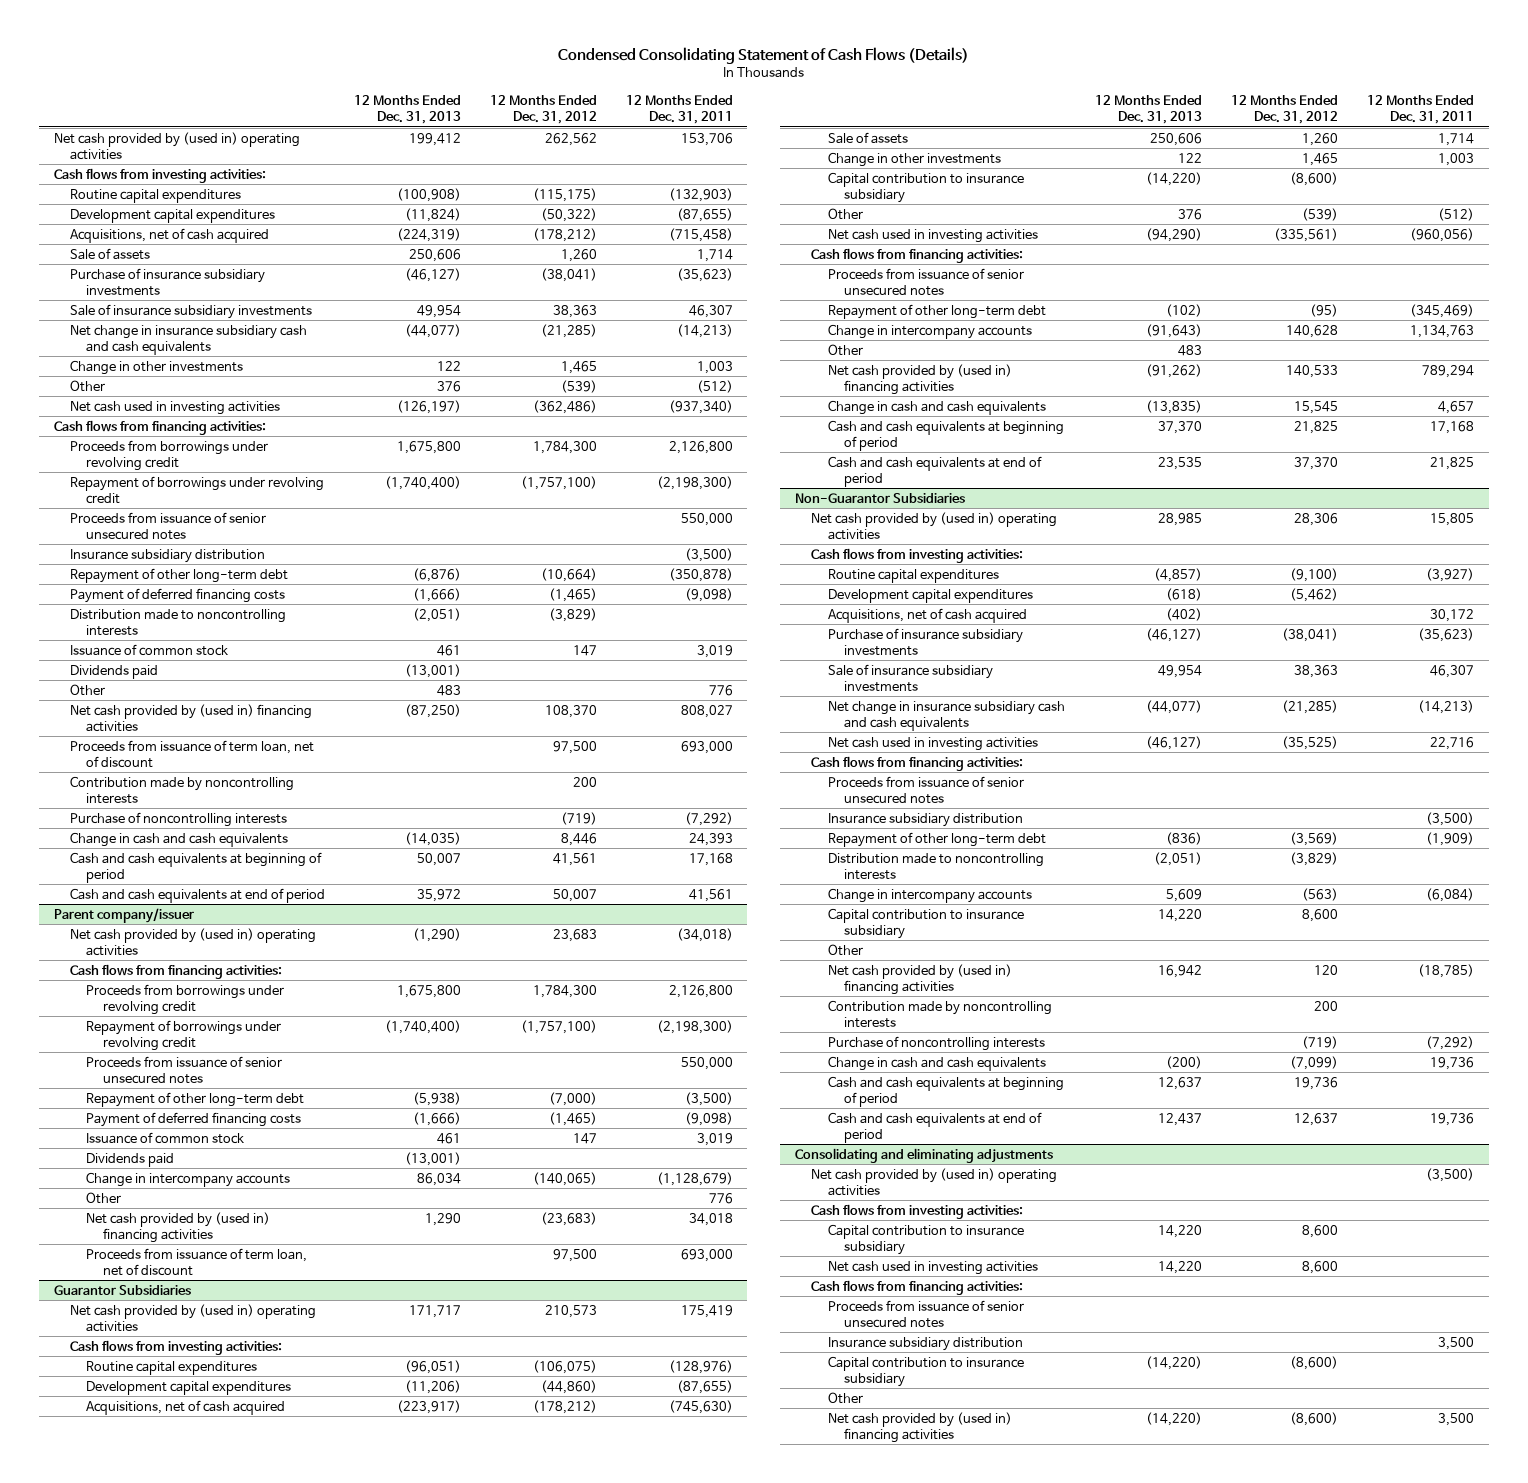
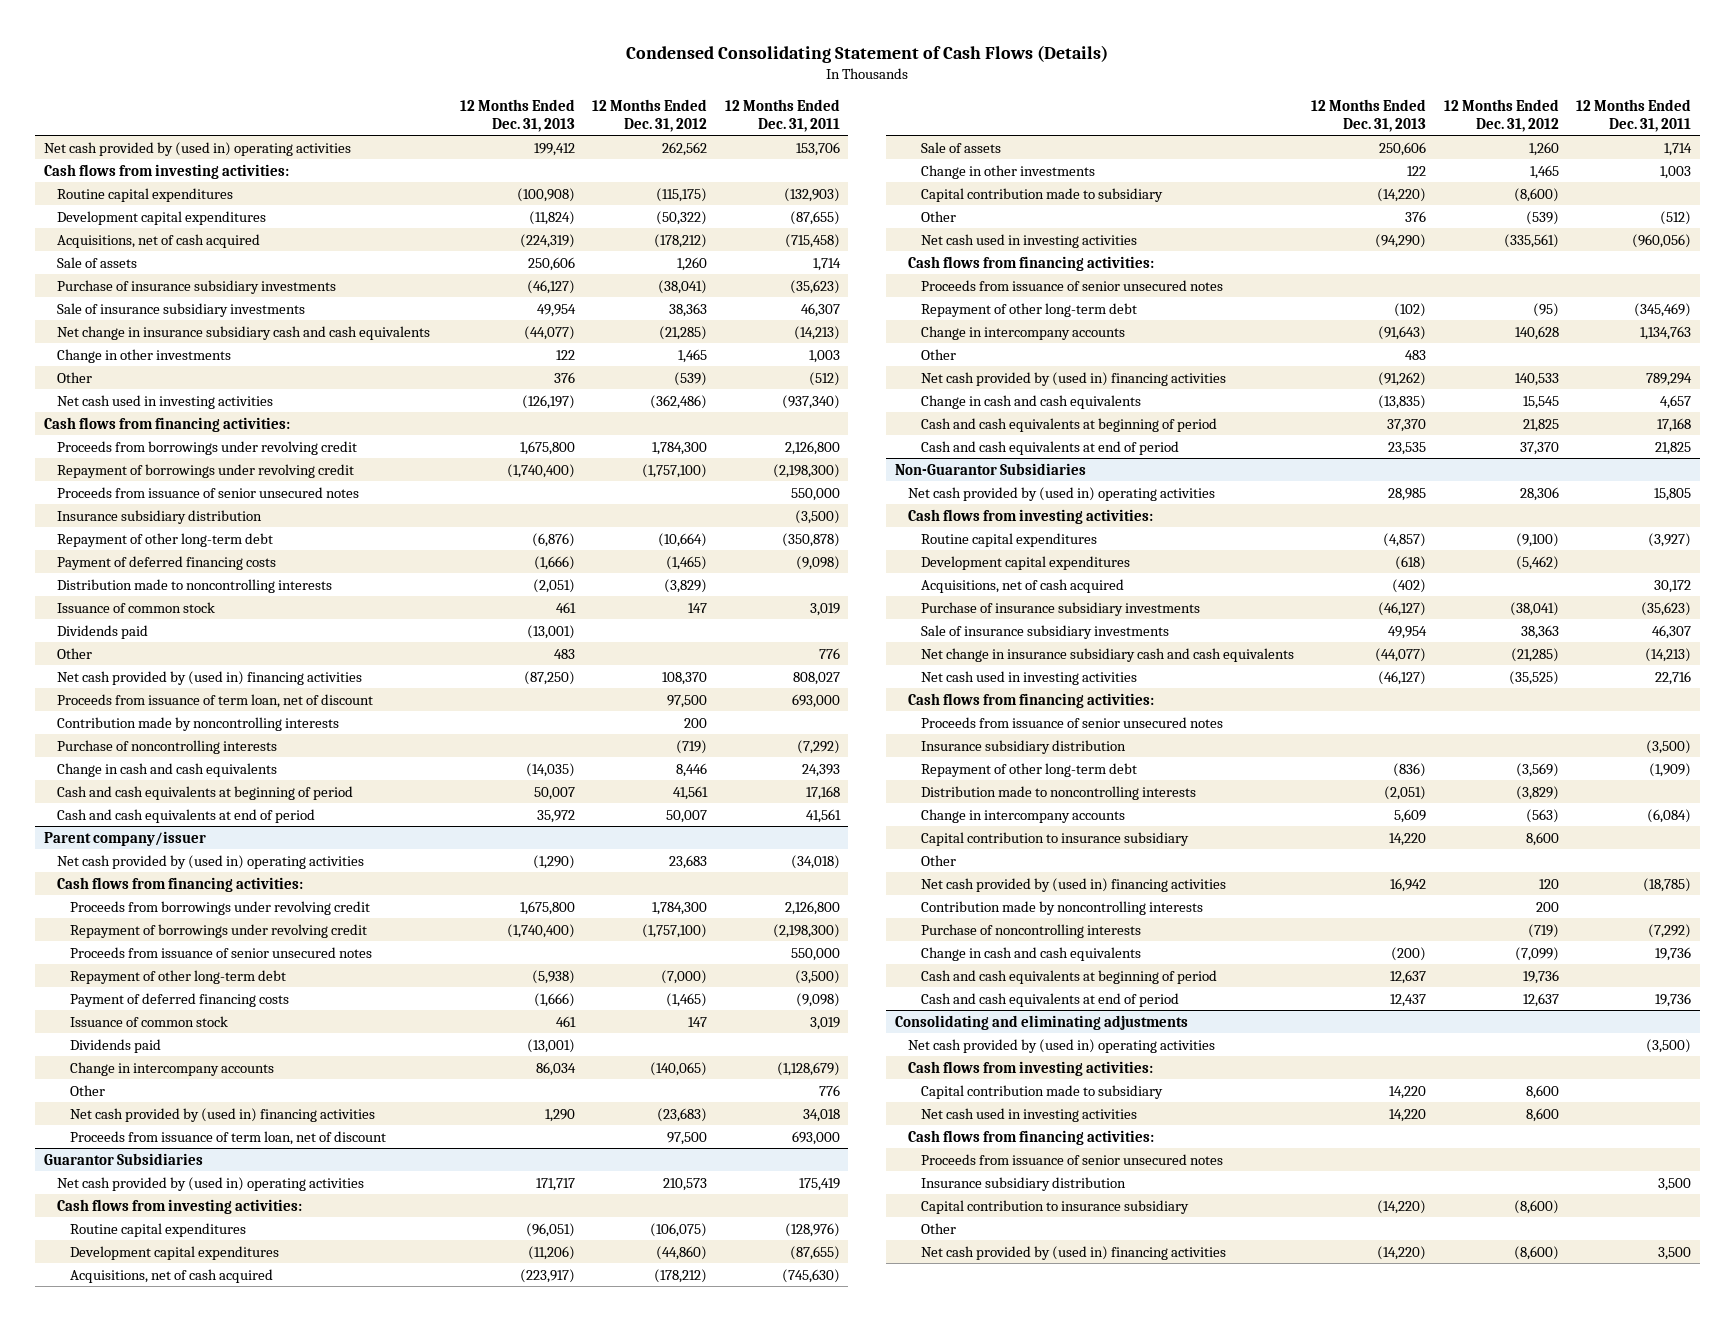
[827,171,1024,203] Capital contribution to insurance subsidiary -> [921,187,1164,202] Capital contribution made to subsidiary
[827,1223,1024,1255] Capital contribution to insurance subsidiary -> [921,1084,1164,1099] Capital contribution made to subsidiary

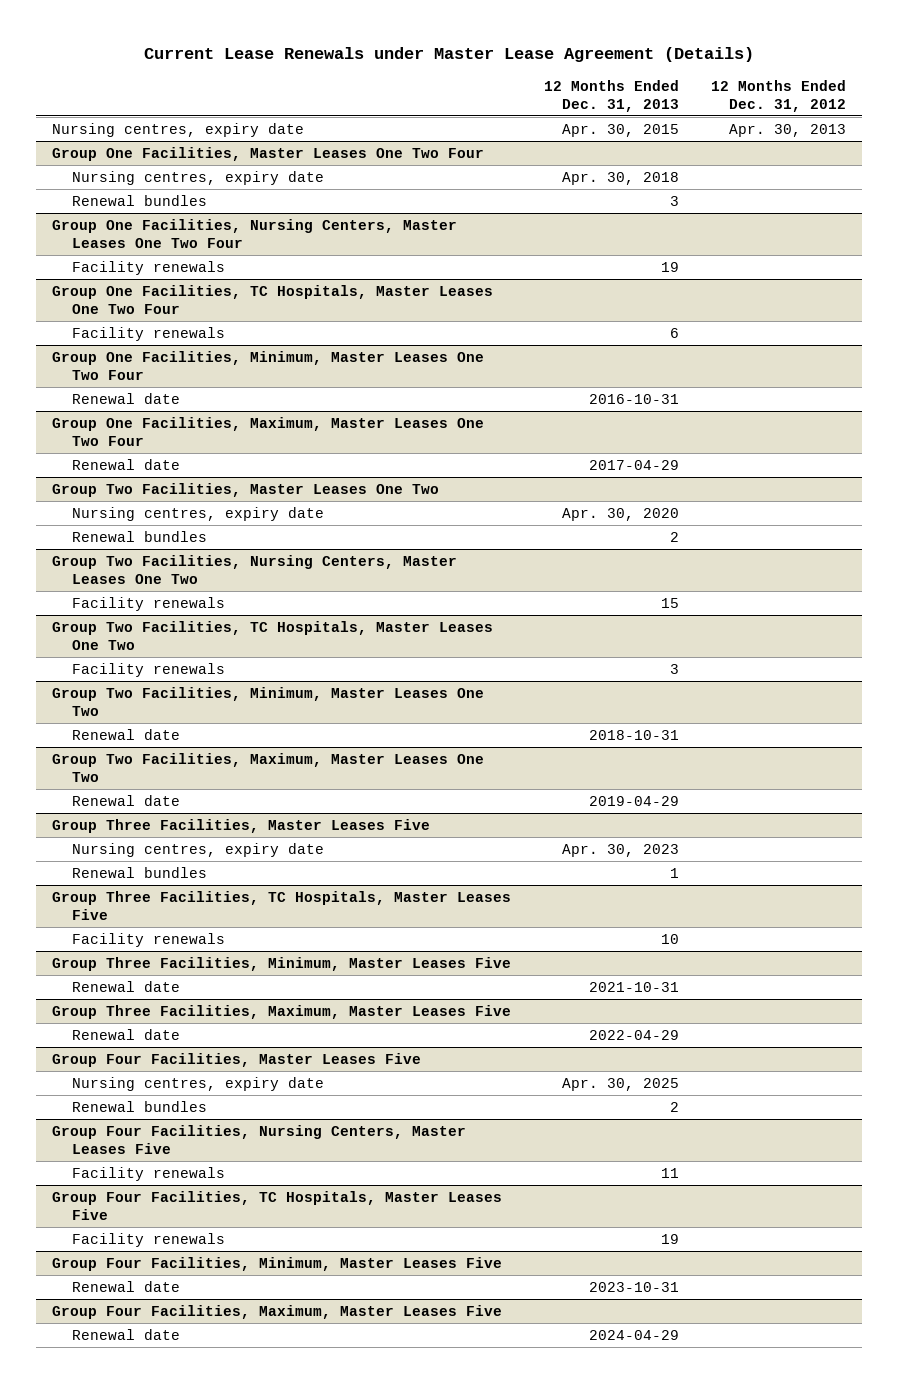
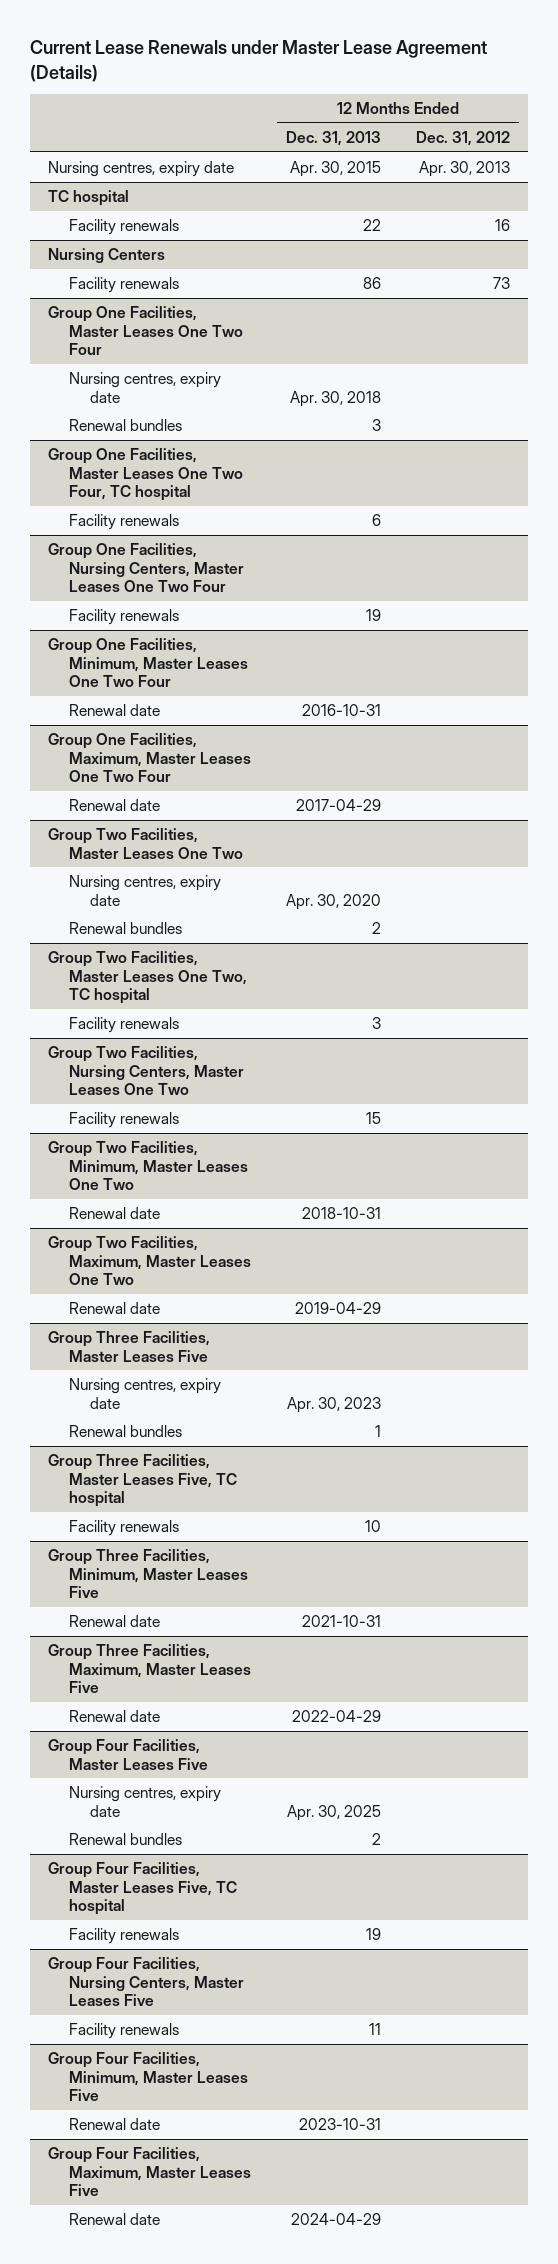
none -> [47,190,129,207] TC hospital
none -> [68,219,179,236] Facility renewals
none -> [47,248,165,264] Nursing Centers
none -> [68,277,179,294] Facility renewals
none -> [47,448,243,502] Group One Facilities, Master Leases One Two Four, TC hospital
none -> [68,514,179,531] Facility renewals
[52,284,494,314] Group One Facilities, TC Hospitals, Master Leases One Two Four -> none
[72,326,226,341] Facility renewals -> none
none -> [47,951,247,1005] Group Two Facilities, Master Leases One Two, TC hospital
none -> [68,1017,179,1034] Facility renewals
[52,620,494,650] Group Two Facilities, TC Hospitals, Master Leases One Two -> none
[72,662,226,677] Facility renewals -> none
[52,890,512,920] Group Three Facilities, TC Hospitals, Master Leases Five -> [47,1454,237,1508] Group Three Facilities, Master Leases Five, TC hospital
none -> [47,1862,237,1916] Group Four Facilities, Master Leases Five, TC hospital
none -> [68,1928,179,1945] Facility renewals
[52,1190,503,1220] Group Four Facilities, TC Hospitals, Master Leases Five -> none
[72,1232,226,1247] Facility renewals -> none

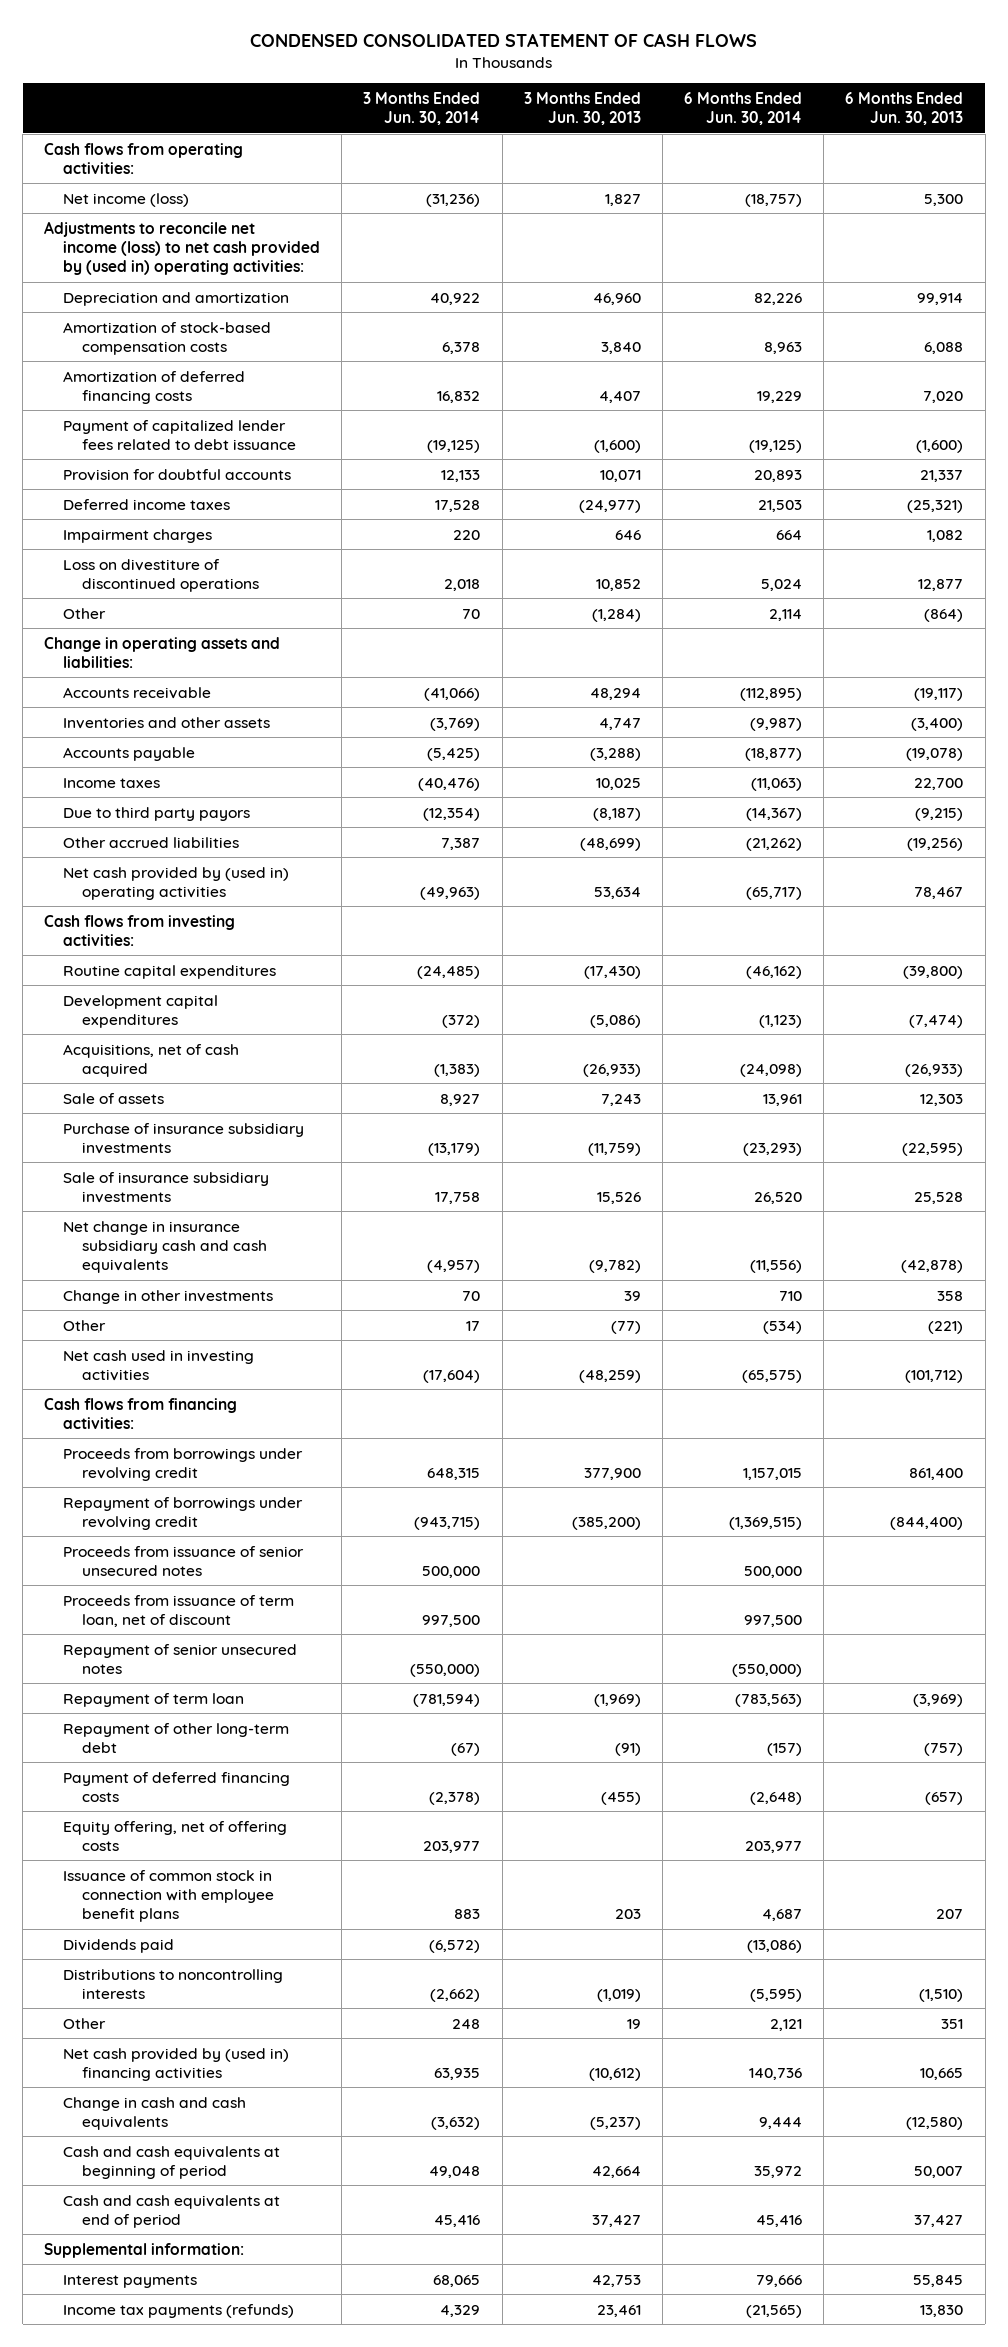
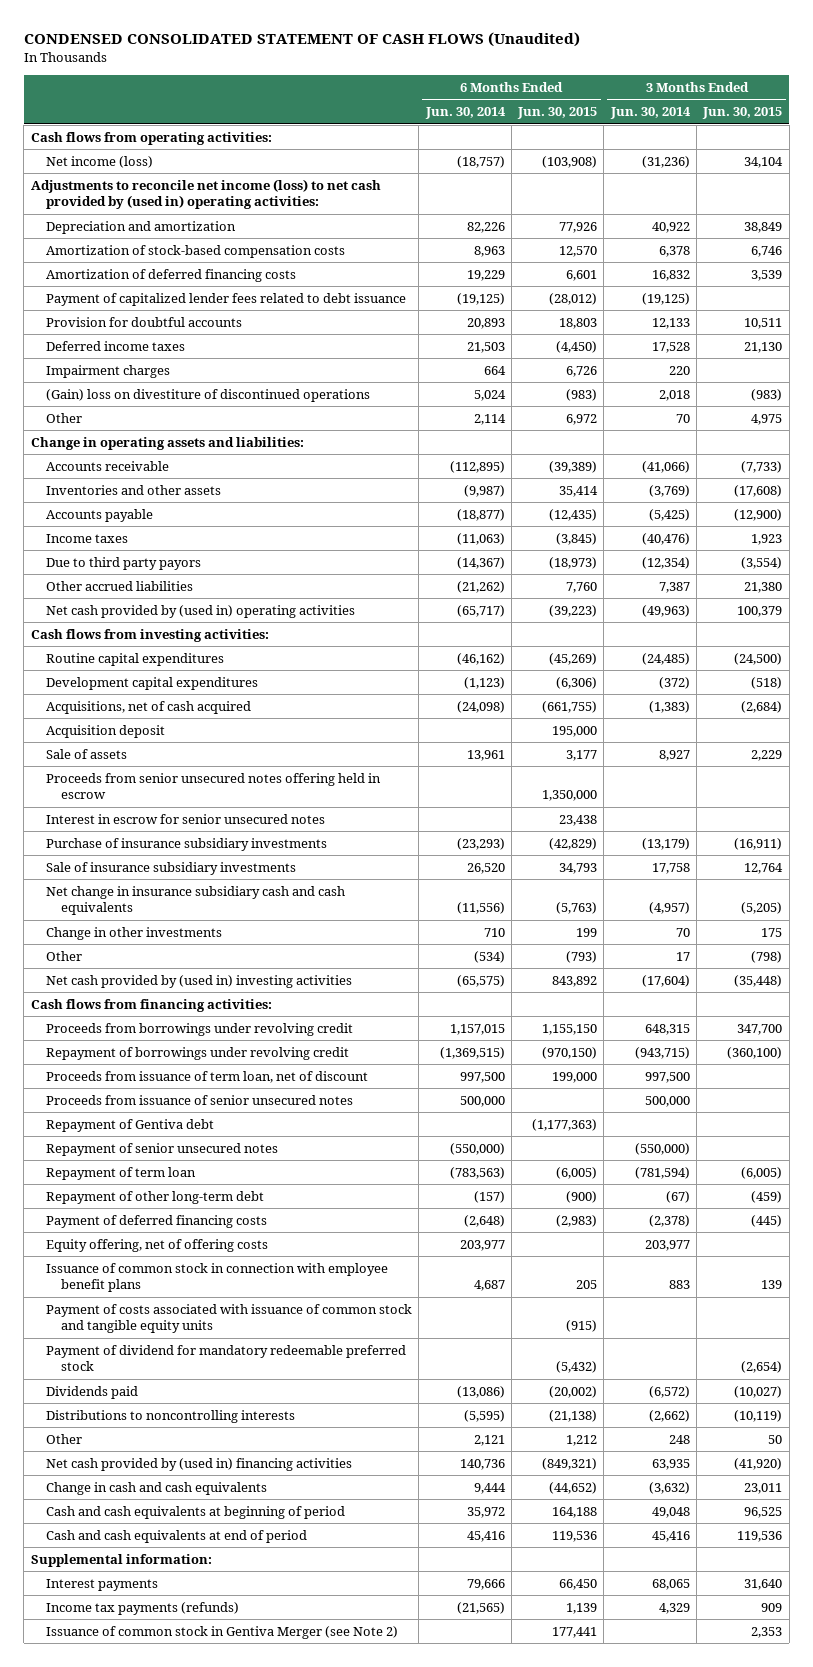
[249,32,757,47] CONDENSED CONSOLIDATED STATEMENT OF CASH FLOWS -> [23,32,580,48] CONDENSED CONSOLIDATED STATEMENT OF CASH FLOWS (Unaudited)
[523,91,641,126] 3 Months Ended Jun. 30, 2013 -> none
[845,91,964,126] 6 Months Ended Jun. 30, 2013 -> none
none -> [517,107,598,120] Jun. 30, 2015
none -> [702,107,783,120] Jun. 30, 2015
[63,558,259,592] Loss on divestiture of discontinued operations -> [45,388,370,402] (Gain) loss on divestiture of discontinued operations
none -> [45,724,165,738] Acquisition deposit
none -> [45,772,381,800] Proceeds from senior unsecured notes offering held in escrow
none -> [45,813,325,824] Interest in escrow for senior unsecured notes
[63,1349,255,1381] Net cash used in investing activities -> [45,974,352,988] Net cash provided by (used in) investing activities
[63,1545,305,1576] Proceeds from issuance of senior unsecured notes -> [45,1094,353,1105] Proceeds from issuance of senior unsecured notes
none -> [45,1118,214,1132] Repayment of Gentiva debt
none -> [45,1303,412,1334] Payment of costs associated with issuance of common stock and tangible equity units
none -> [45,1344,406,1372] Payment of dividend for mandatory redeemable preferred stock
none -> [45,1625,398,1639] Issuance of common stock in Gentiva Merger (see Note 2)

